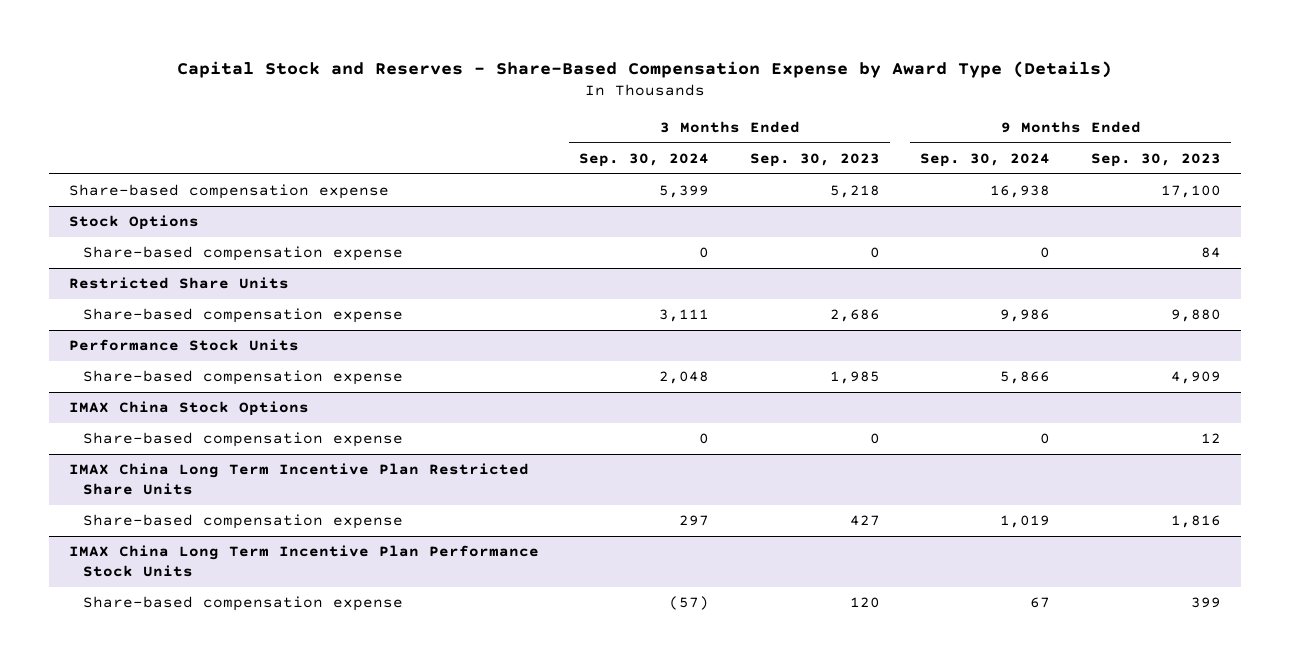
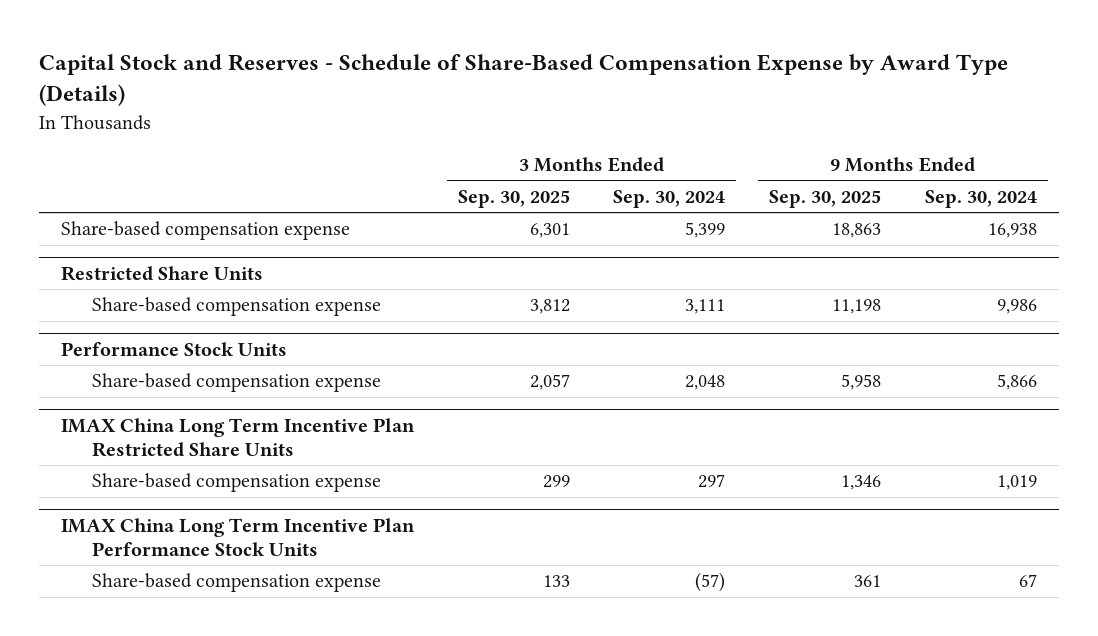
[176,60,1112,78] Capital Stock and Reserves - Share-Based Compensation Expense by Award Type (Details) -> [39,54,1009,107] Capital Stock and Reserves - Schedule of Share-Based Compensation Expense by Award Type (Details)
[749,152,880,167] Sep. 30, 2023 -> none
[1090,152,1221,167] Sep. 30, 2023 -> none
none -> [457,189,570,208] Sep. 30, 2025
none -> [769,189,882,208] Sep. 30, 2025
[68,215,199,231] Stock Options -> none
[83,246,404,262] Share-based compensation expense -> none
[68,401,309,417] IMAX China Stock Options -> none
[83,432,404,448] Share-based compensation expense -> none

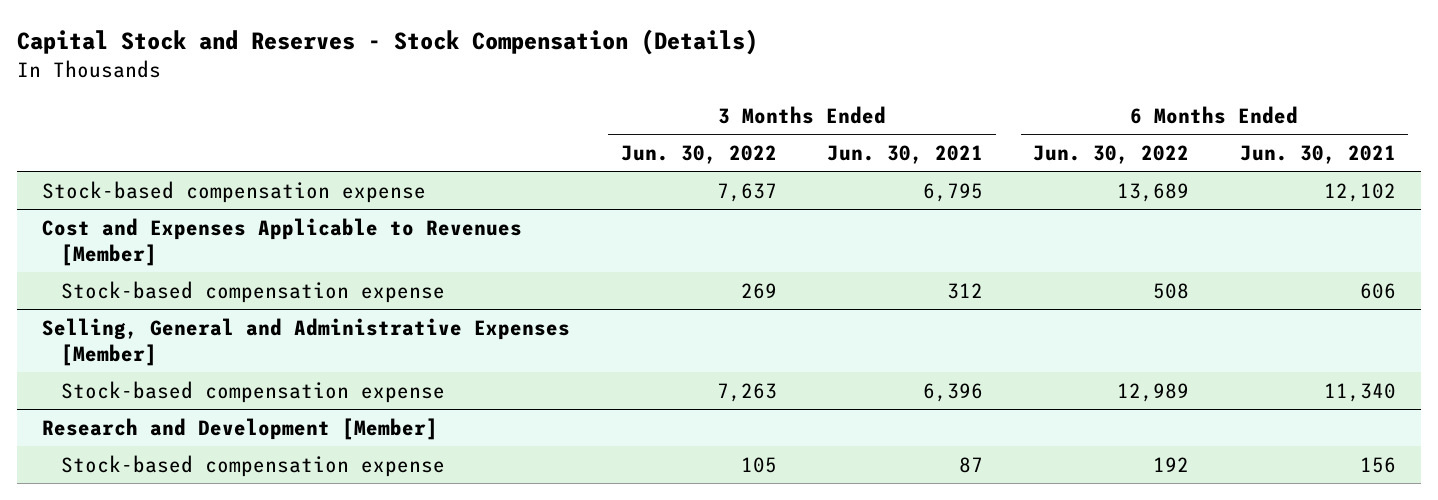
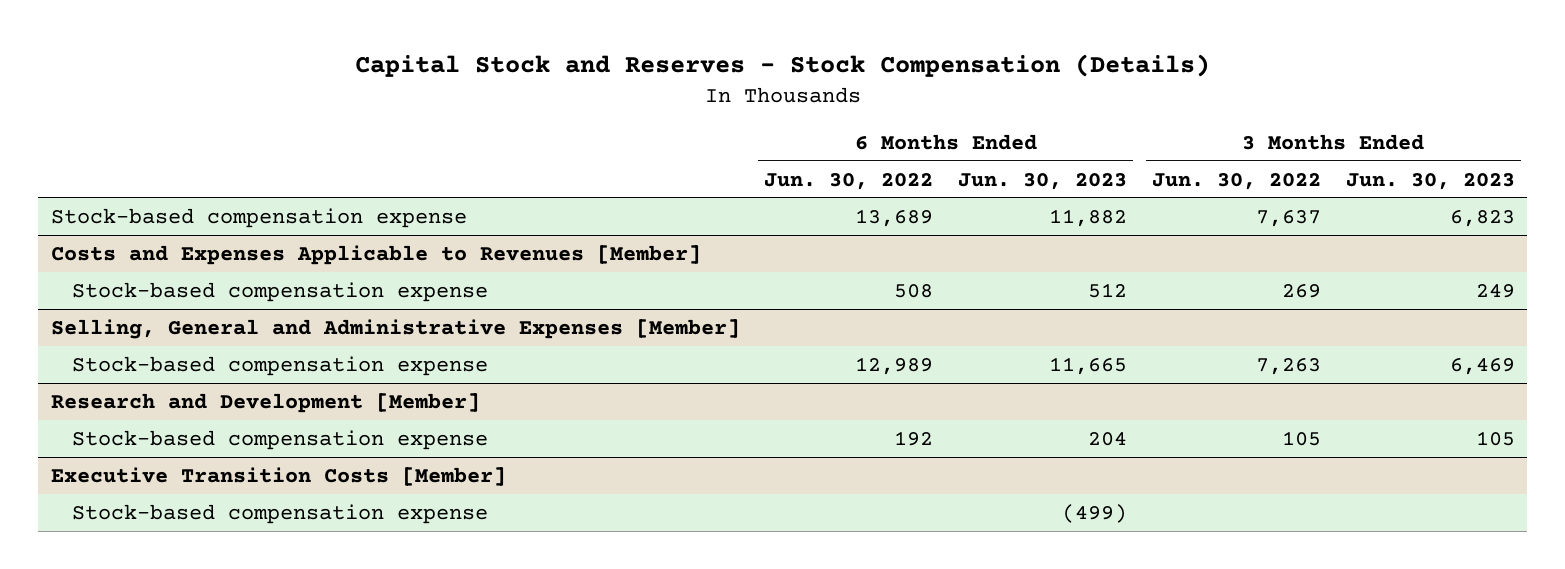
[826,144,983,164] Jun. 30, 2021 -> none
[1239,144,1396,164] Jun. 30, 2021 -> none
none -> [958,172,1128,190] Jun. 30, 2023
none -> [1345,172,1515,190] Jun. 30, 2023
[42,217,523,267] Cost and Expenses Applicable to Revenues [Member] -> [50,244,701,265] Costs and Expenses Applicable to Revenues [Member]
none -> [50,466,506,486] Executive Transition Costs [Member]
none -> [72,503,489,524] Stock-based compensation expense

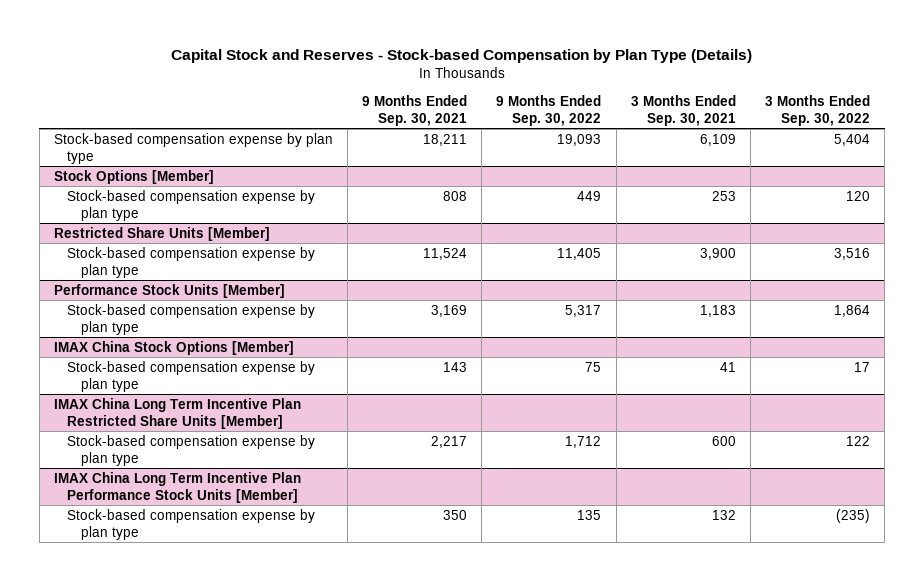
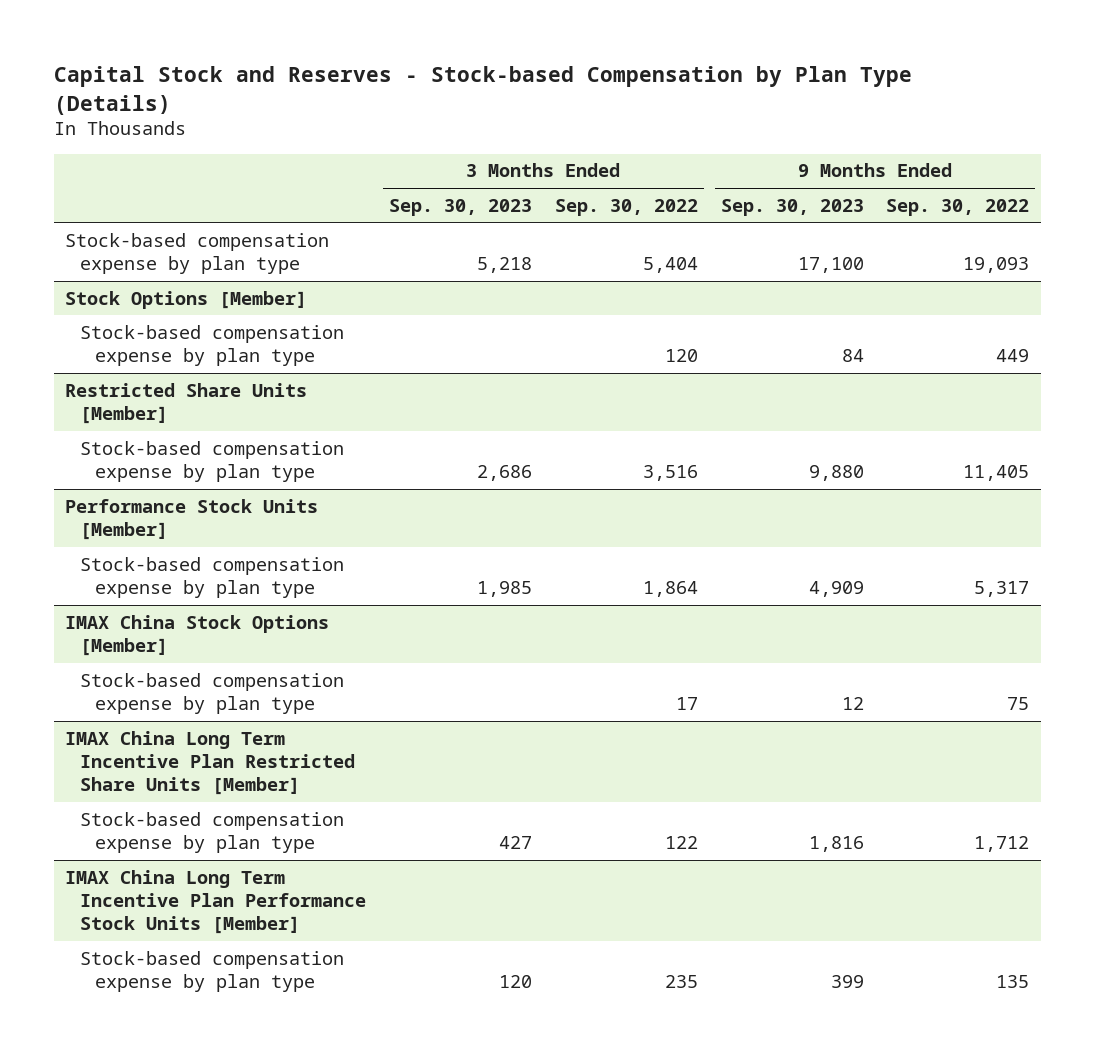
[362,94,468,126] 9 Months Ended Sep. 30, 2021 -> none
[630,94,736,126] 3 Months Ended Sep. 30, 2021 -> none
none -> [389,198,533,216] Sep. 30, 2023
none -> [720,198,864,216] Sep. 30, 2023
[835,508,870,523] (235) -> [664,974,698,988] 235

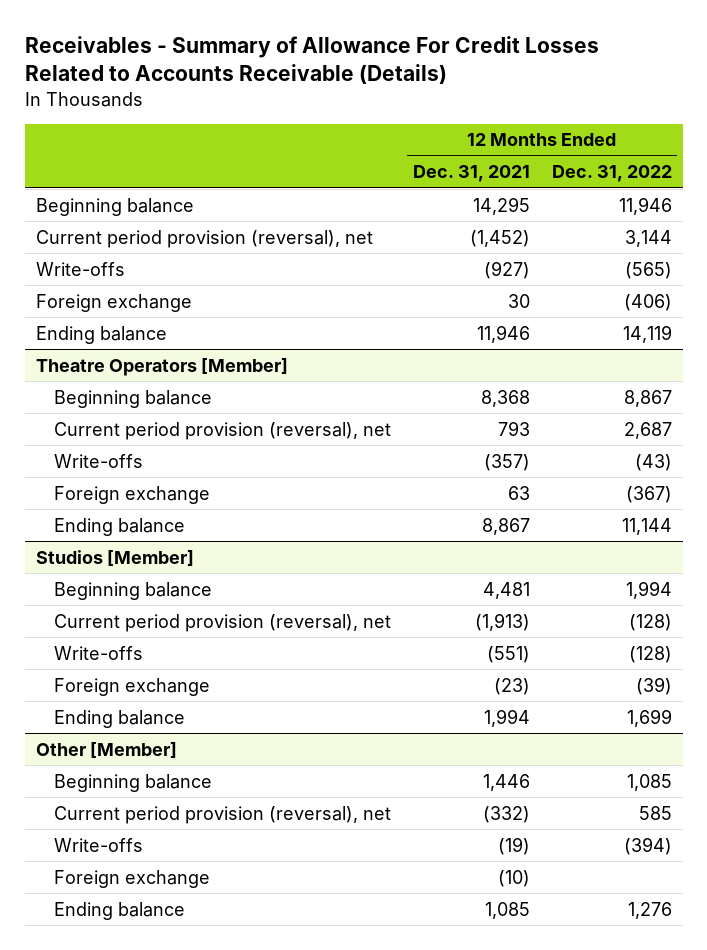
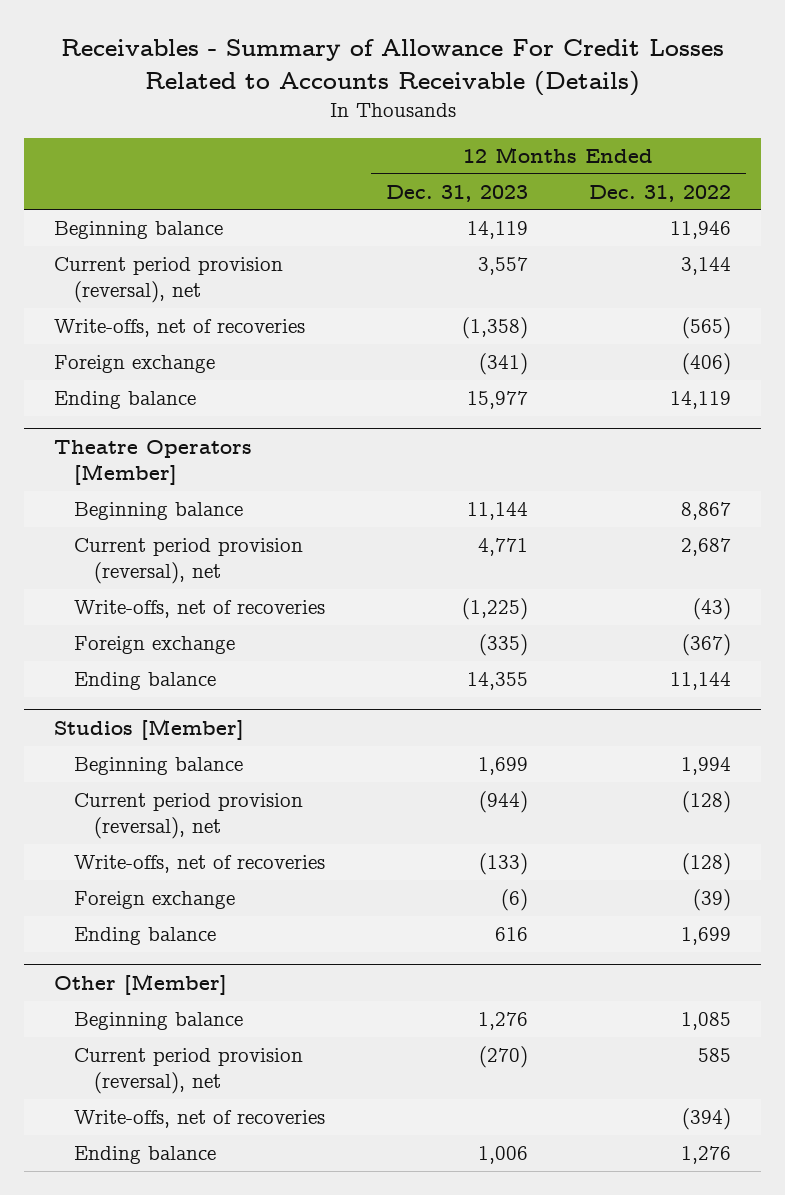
[412,165,530,183] Dec. 31, 2021 -> none
none -> [385,184,528,202] Dec. 31, 2023
[35,261,125,276] Write-offs -> [54,319,306,338] Write-offs, net of recoveries
[53,453,143,468] Write-offs -> [73,600,325,619] Write-offs, net of recoveries
[53,645,143,660] Write-offs -> [73,855,325,874] Write-offs, net of recoveries
[53,869,210,888] Foreign exchange -> none
[53,837,143,852] Write-offs -> [73,1110,325,1129] Write-offs, net of recoveries

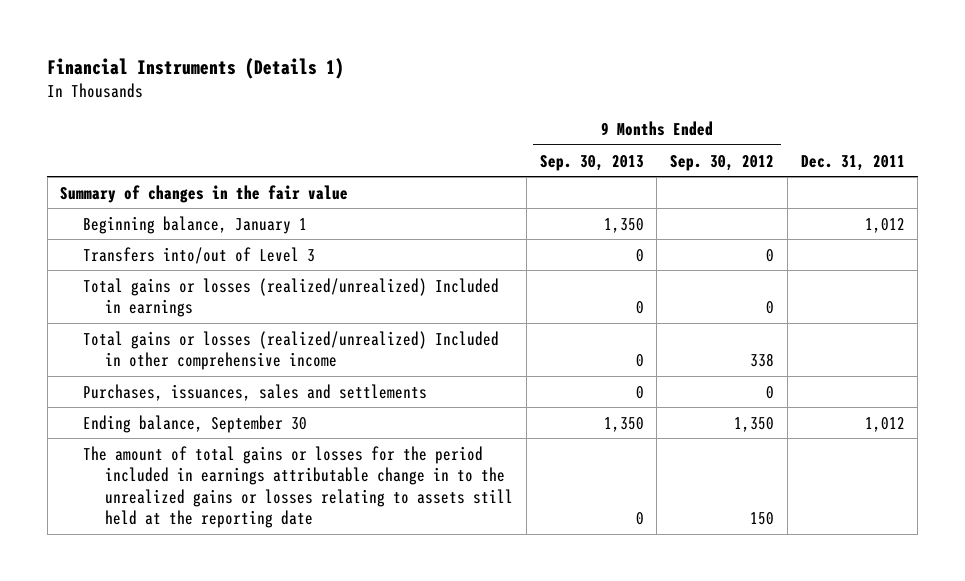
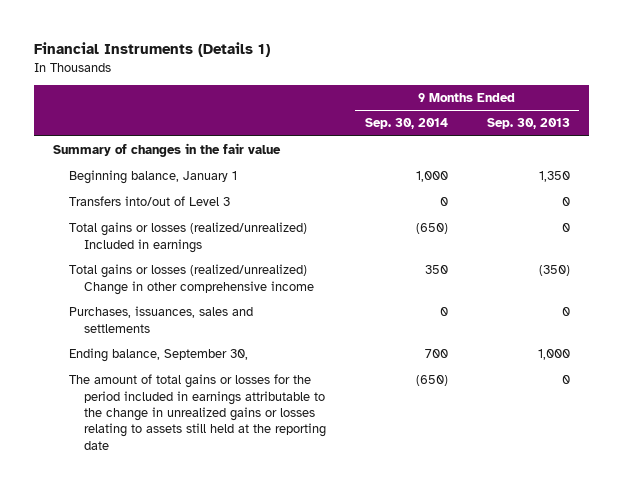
[670,154,775,171] Sep. 30, 2012 -> none
[800,154,905,171] Dec. 31, 2011 -> none
none -> [364,118,448,130] Sep. 30, 2014
[82,330,499,371] Total gains or losses (realized/unrealized) Included in other comprehensive income -> [68,264,315,295] Total gains or losses (realized/unrealized) Change in other comprehensive income
[635,354,644,368] 0 -> [538,265,570,277] (350)
[82,414,307,433] Ending balance, September 30 -> [68,348,248,363] Ending balance, September 30,
[603,416,644,432] 1,350 -> [537,349,570,361] 1,000
[82,445,514,529] The amount of total gains or losses for the period included in earnings attributable change in to the unrealized gains or losses relating to assets still held at the reporting date -> [68,374,327,450] The amount of total gains or losses for the period included in earnings attributable to the change in unrealized gains or losses relating to assets still held at the reporting date

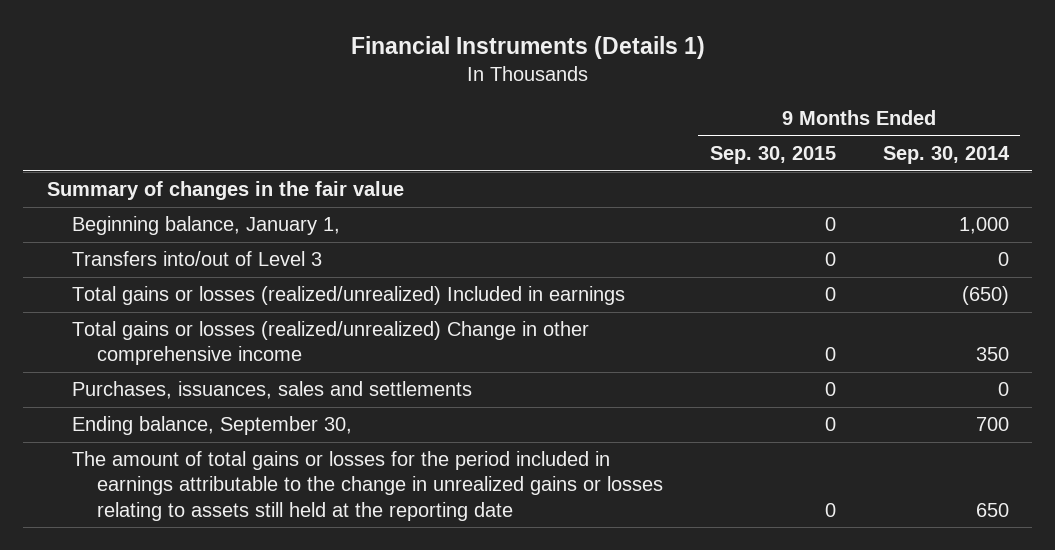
[486,118,570,130] Sep. 30, 2013 -> none
none -> [709,146,836,165] Sep. 30, 2015
[68,170,237,185] Beginning balance, January 1 -> [71,216,340,236] Beginning balance, January 1,
[415,375,448,387] (650) -> [975,502,1009,517] 650

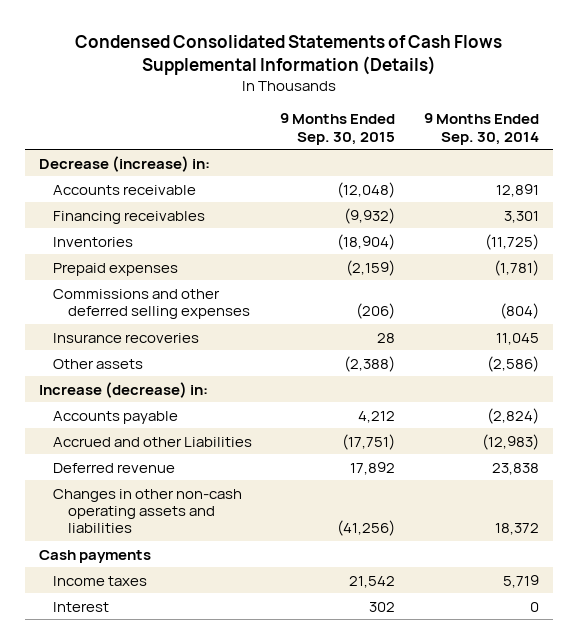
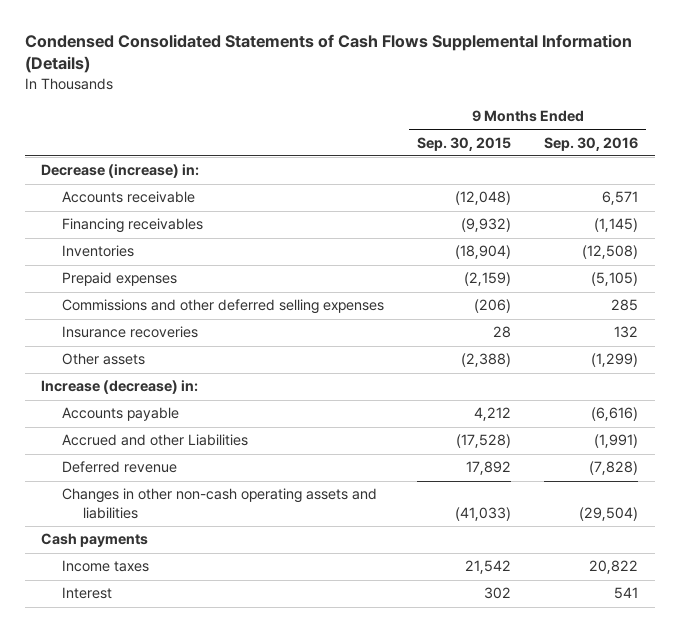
[423,113,539,145] 9 Months Ended Sep. 30, 2014 -> none
none -> [544,136,639,151] Sep. 30, 2016
[342,433,396,450] (17,751) -> [456,434,512,449] (17,528)
[337,519,396,536] (41,256) -> [455,506,512,521] (41,033)

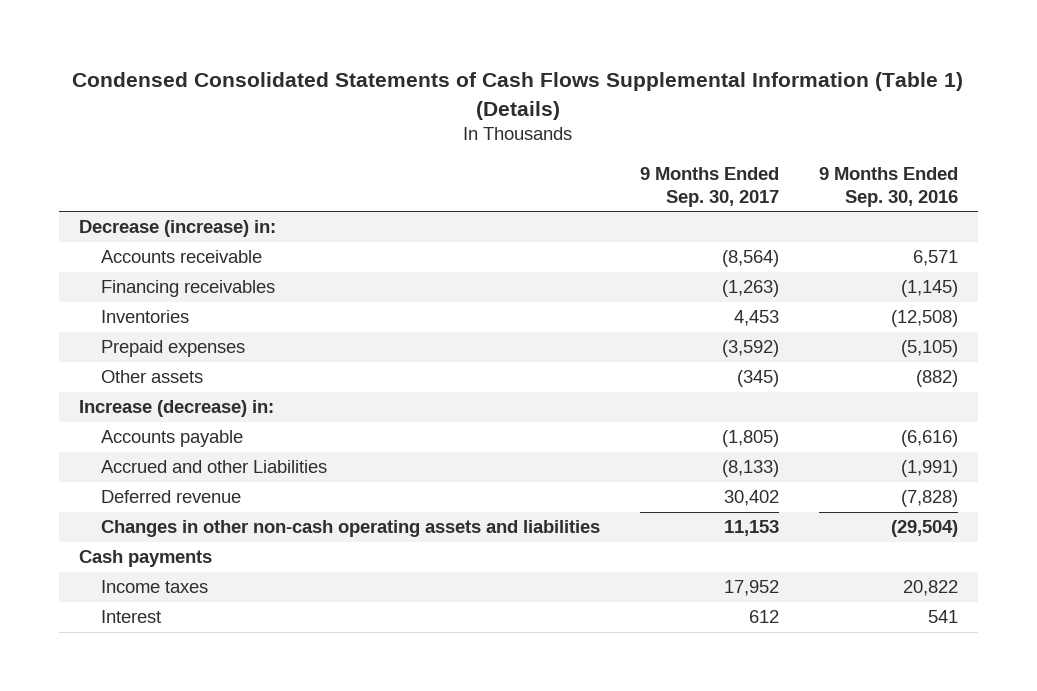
[24,34,632,74] Condensed Consolidated Statements of Cash Flows Supplemental Information (Details) -> [72,72,964,120] Condensed Consolidated Statements of Cash Flows Supplemental Information (Table 1) (Details)
[417,136,512,151] Sep. 30, 2015 -> none
none -> [640,166,780,207] 9 Months Ended Sep. 30, 2017
[62,299,385,315] Commissions and other deferred selling expenses -> none
[62,326,199,339] Insurance recoveries -> none
[591,353,639,368] (1,299) -> [915,370,958,388] (882)

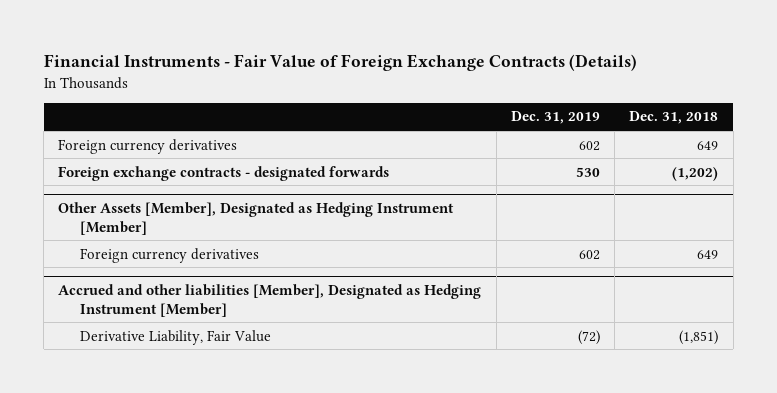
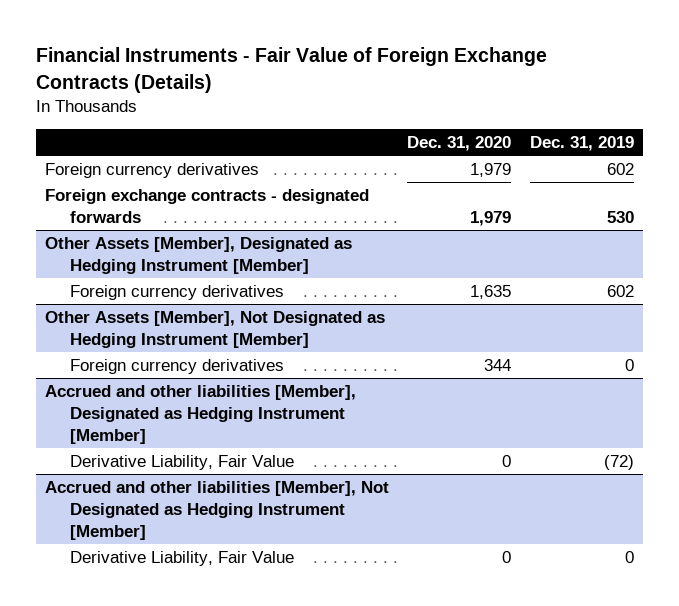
[629,111,719,125] Dec. 31, 2018 -> none
none -> [407,135,512,151] Dec. 31, 2020
none -> [44,311,385,349] Other Assets [Member], Not Designated as Hedging Instrument [Member]
none -> [69,359,284,375] Foreign currency derivatives
none -> [44,481,389,541] Accrued and other liabilities [Member], Not Designated as Hedging Instrument [Member]
none -> [69,551,294,567] Derivative Liability, Fair Value

